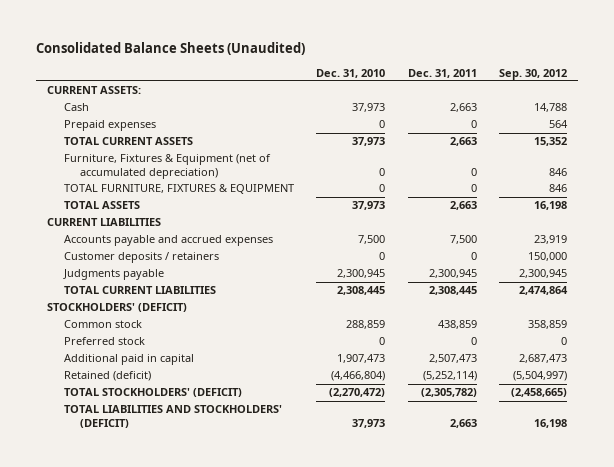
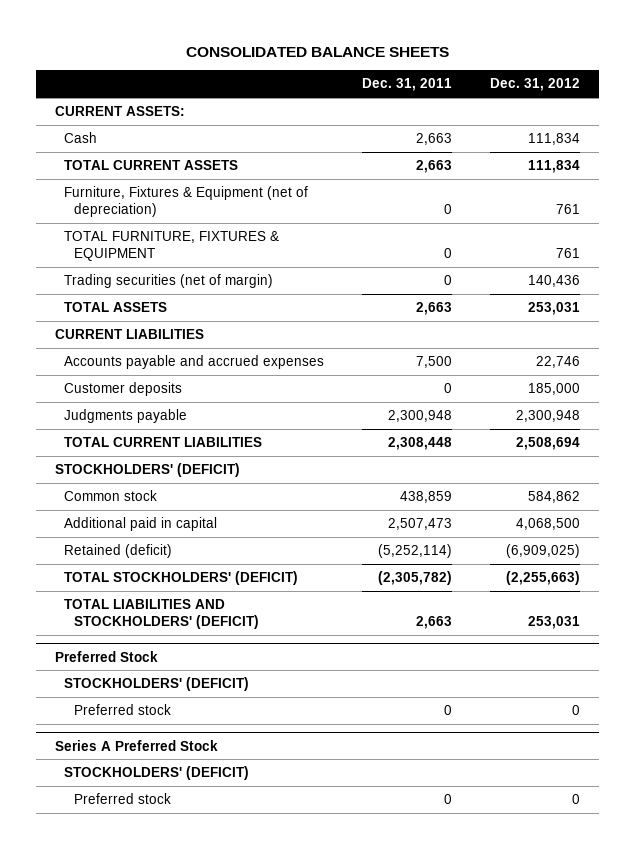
[35,42,305,56] Consolidated Balance Sheets (Unaudited) -> [185,46,449,57] CONSOLIDATED BALANCE SHEETS
[316,68,386,78] Dec. 31, 2010 -> none
[499,68,568,80] Sep. 30, 2012 -> none
none -> [490,78,581,92] Dec. 31, 2012
[63,120,156,132] Prepaid expenses -> none
[63,154,271,179] Furniture, Fixtures & Equipment (net of accumulated depreciation) -> [64,186,309,217] Furniture, Fixtures & Equipment (net of depreciation)
none -> [64,274,274,289] Trading securities (net of margin)
[63,252,219,264] Customer deposits / retainers -> [64,382,183,397] Customer deposits
[428,269,477,279] 2,300,945 -> [388,410,453,423] 2,300,948
[428,286,477,296] 2,308,445 -> [388,437,453,451] 2,308,448
[63,337,145,346] Preferred stock -> none
none -> [54,650,158,662] Preferred Stock
none -> [64,677,250,692] STOCKHOLDERS' (DEFICIT)
none -> [73,704,171,716] Preferred stock
none -> [54,739,218,751] Series A Preferred Stock
none -> [64,766,250,781] STOCKHOLDERS' (DEFICIT)
none -> [73,793,171,805] Preferred stock

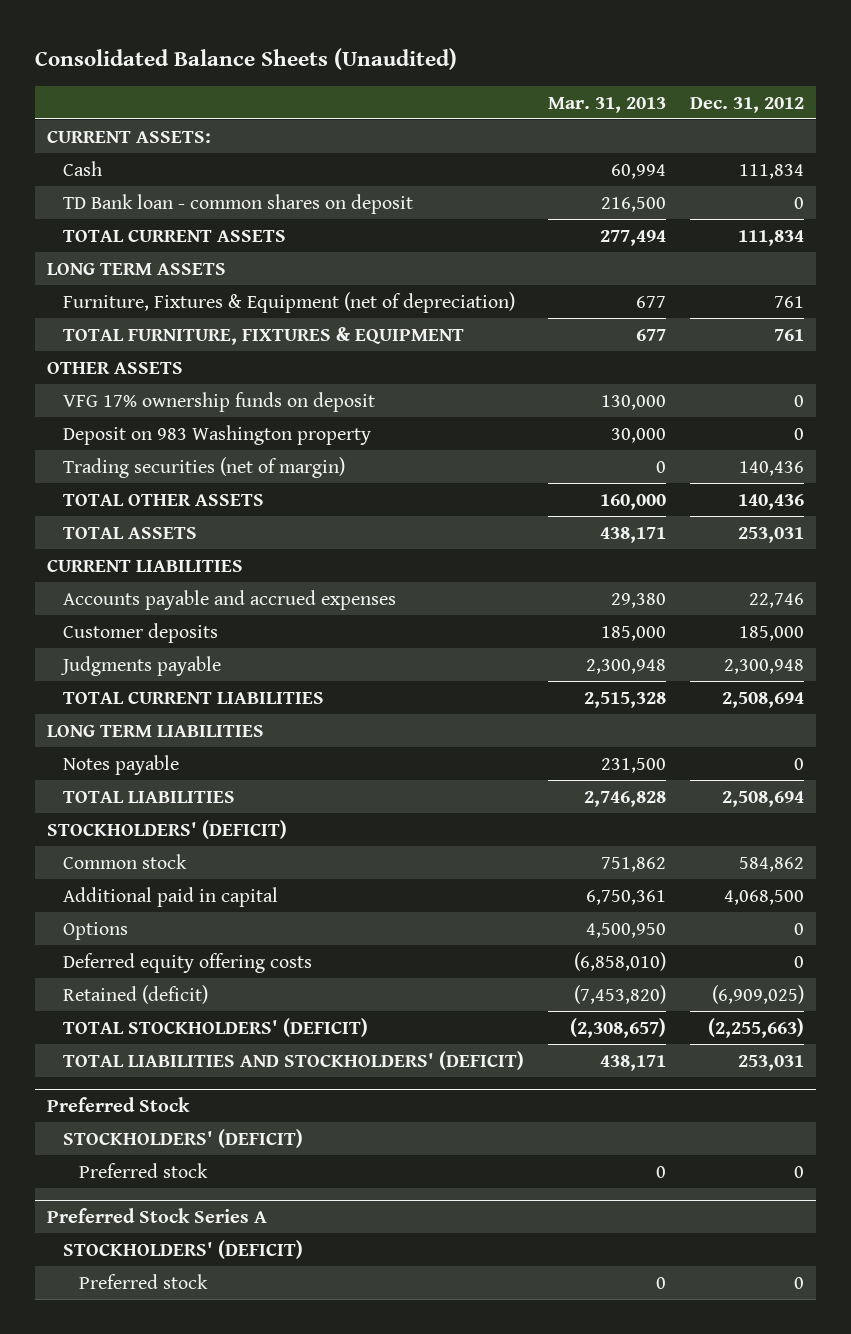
[185,46,449,57] CONSOLIDATED BALANCE SHEETS -> [34,48,457,71] Consolidated Balance Sheets (Unaudited)
[362,78,453,92] Dec. 31, 2011 -> none
none -> [548,96,667,113] Mar. 31, 2013
none -> [63,193,414,214] TD Bank loan - common shares on deposit
none -> [47,262,227,275] LONG TERM ASSETS
none -> [47,361,184,374] OTHER ASSETS
none -> [63,391,376,412] VFG 17% ownership funds on deposit
none -> [63,424,372,445] Deposit on 983 Washington property
none -> [63,493,265,506] TOTAL OTHER ASSETS
none -> [47,724,265,737] LONG TERM LIABILITIES
none -> [63,754,180,775] Notes payable
none -> [63,790,236,803] TOTAL LIABILITIES
none -> [63,921,129,940] Options
none -> [63,952,313,973] Deferred equity offering costs
[54,739,218,751] Series A Preferred Stock -> [47,1208,268,1224] Preferred Stock Series A

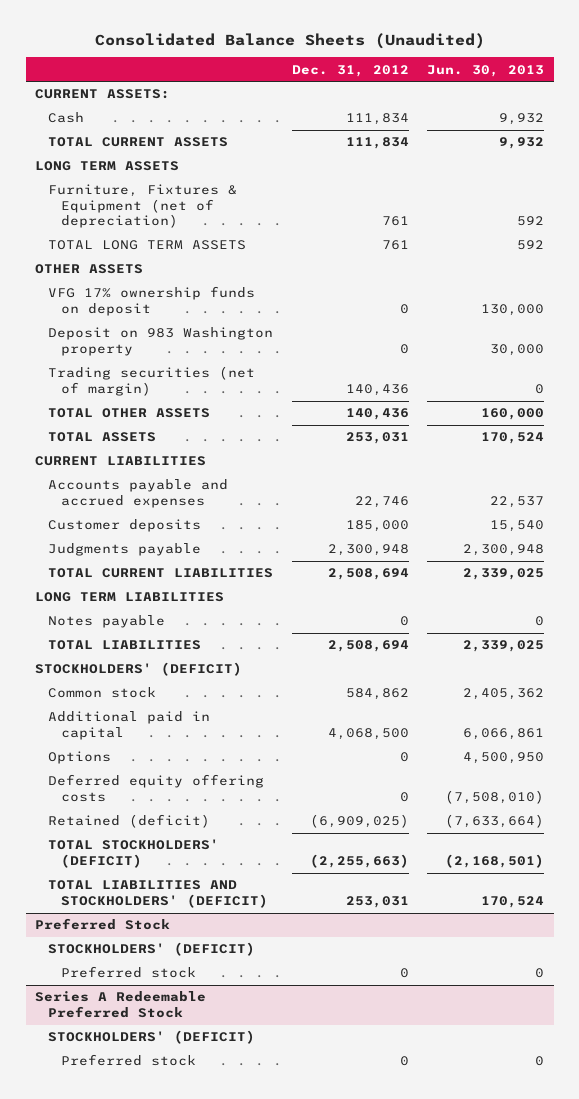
[548,96,667,113] Mar. 31, 2013 -> none
none -> [427,64,545,77] Jun. 30, 2013
[63,193,414,214] TD Bank loan - common shares on deposit -> none
[63,326,465,345] TOTAL FURNITURE, FIXTURES & EQUIPMENT -> [47,240,246,251] TOTAL LONG TERM ASSETS
[47,1208,268,1224] Preferred Stock Series A -> [35,991,207,1018] Series A Redeemable Preferred Stock

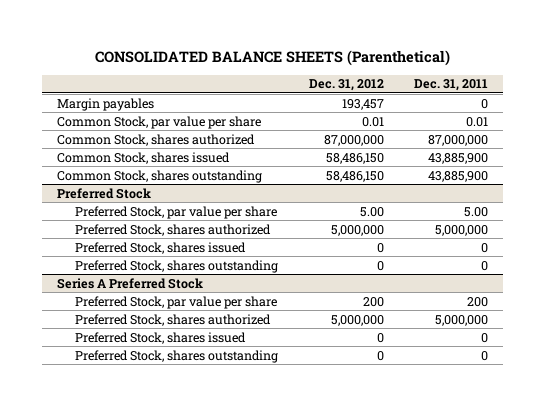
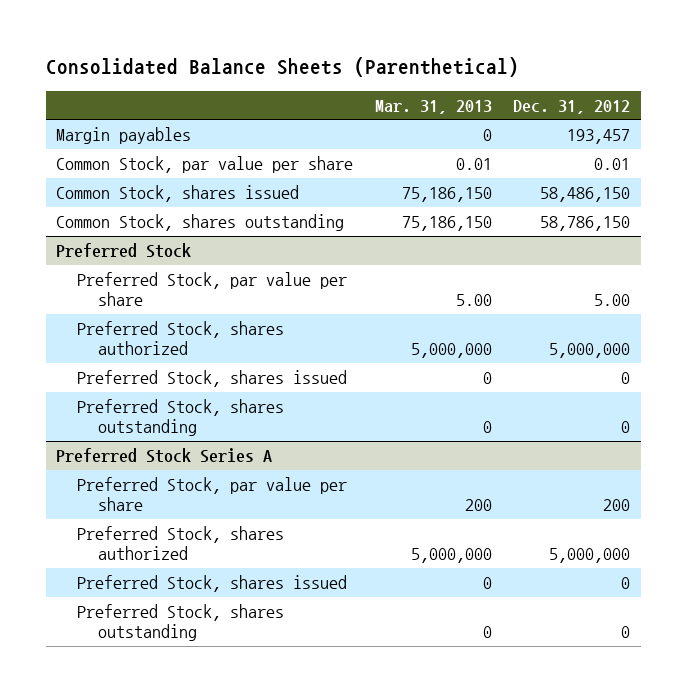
[94,50,450,67] CONSOLIDATED BALANCE SHEETS (Parenthetical) -> [45,56,519,77] Consolidated Balance Sheets (Parenthetical)
[414,79,489,92] Dec. 31, 2011 -> none
none -> [374,99,492,114] Mar. 31, 2013
[57,133,256,146] Common Stock, shares authorized -> none
[325,170,384,182] 58,486,150 -> [540,215,631,231] 58,786,150
[57,277,204,289] Series A Preferred Stock -> [56,447,273,463] Preferred Stock Series A

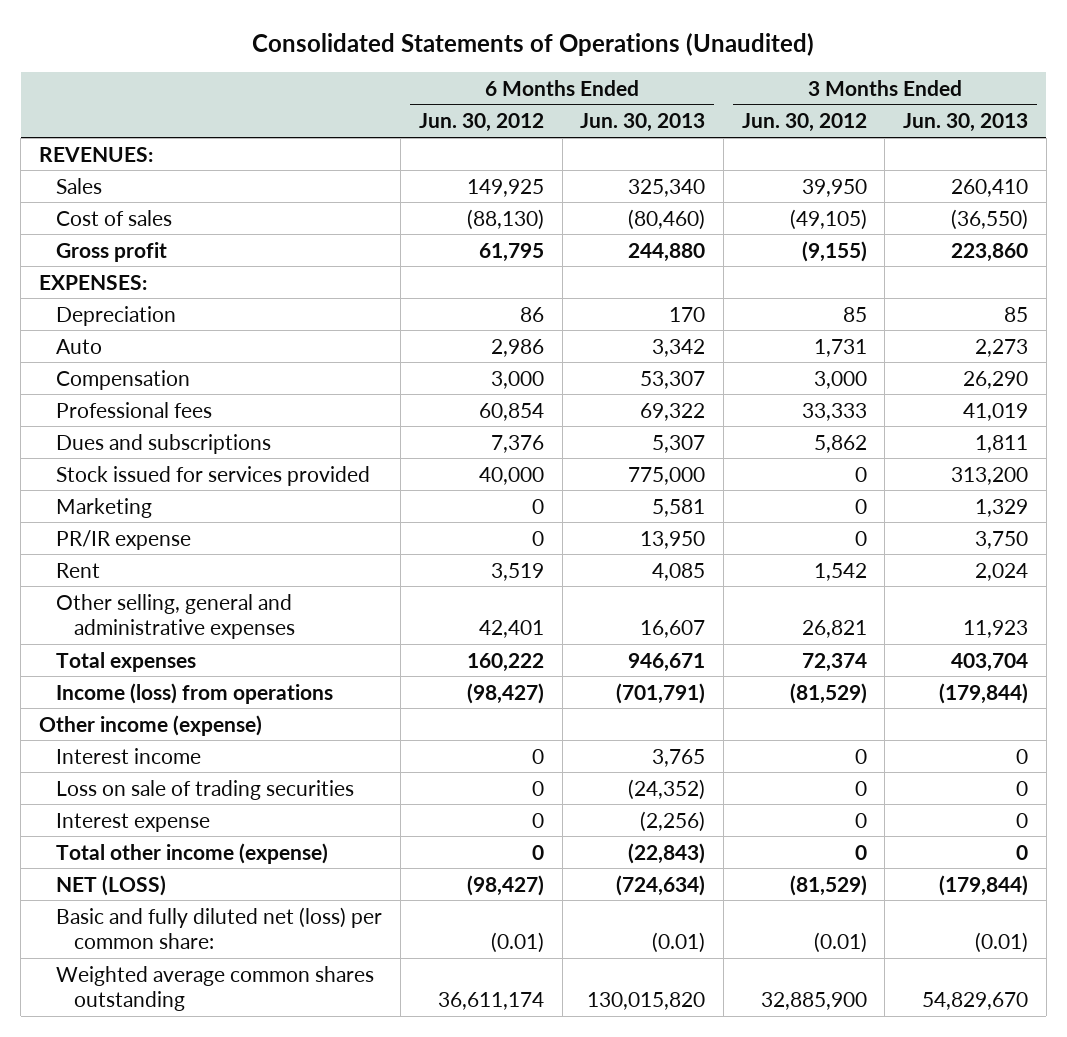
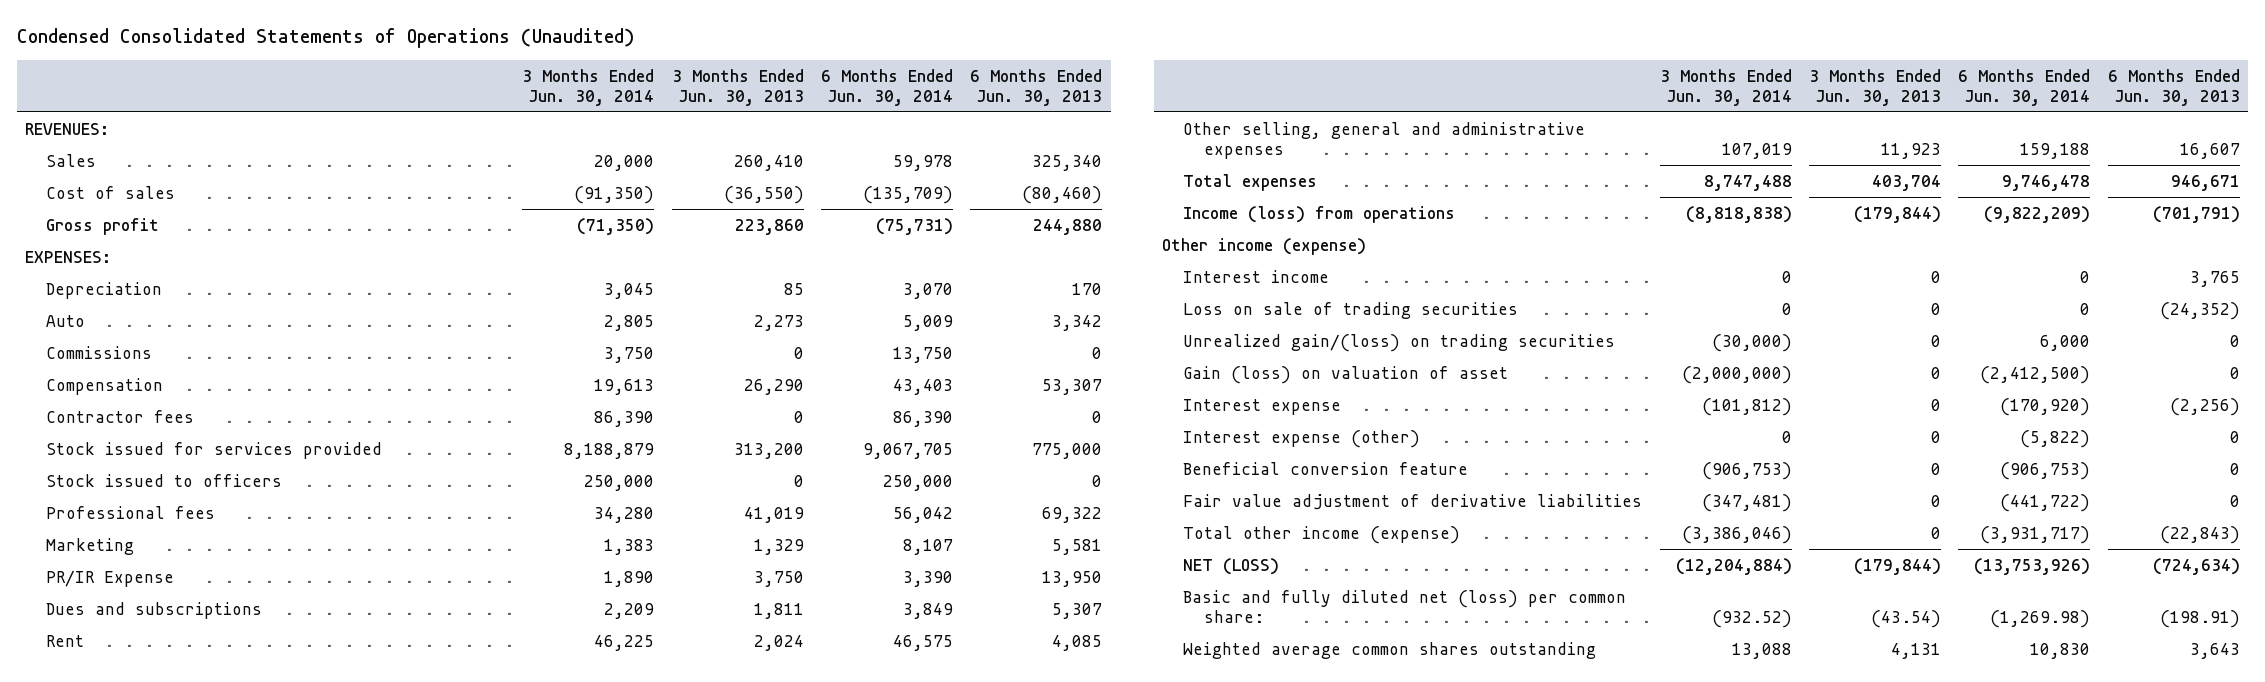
[252,33,815,57] Consolidated Statements of Operations (Unaudited) -> [16,28,635,49] Condensed Consolidated Statements of Operations (Unaudited)
[418,113,544,133] Jun. 30, 2012 -> none
[741,113,867,133] Jun. 30, 2012 -> none
none -> [522,69,655,107] 3 Months Ended Jun. 30, 2014
none -> [821,69,954,107] 6 Months Ended Jun. 30, 2014
none -> [46,345,153,359] Commissions
none -> [46,409,195,423] Contractor fees
none -> [46,473,283,487] Stock issued to officers
[56,401,213,418] Professional fees -> [46,505,216,519] Professional fees
[56,529,192,550] PR/IR expense -> [46,569,175,587] PR/IR Expense
[56,433,272,454] Dues and subscriptions -> [46,601,263,619] Dues and subscriptions
none -> [1183,333,1616,352] Unrealized gain/(loss) on trading securities
none -> [1183,365,1509,384] Gain (loss) on valuation of asset
none -> [1183,429,1421,448] Interest expense (other)
none -> [1183,461,1469,475] Beneficial conversion feature
none -> [1183,493,1643,510] Fair value adjustment of derivative liabilities
[652,932,706,954] (0.01) -> [2159,609,2240,628] (198.91)
[974,932,1028,954] (0.01) -> [1871,609,1942,628] (43.54)
[587,992,706,1011] 130,015,820 -> [2189,642,2240,659] 3,643
[921,992,1028,1011] 54,829,670 -> [1891,642,1942,659] 4,131

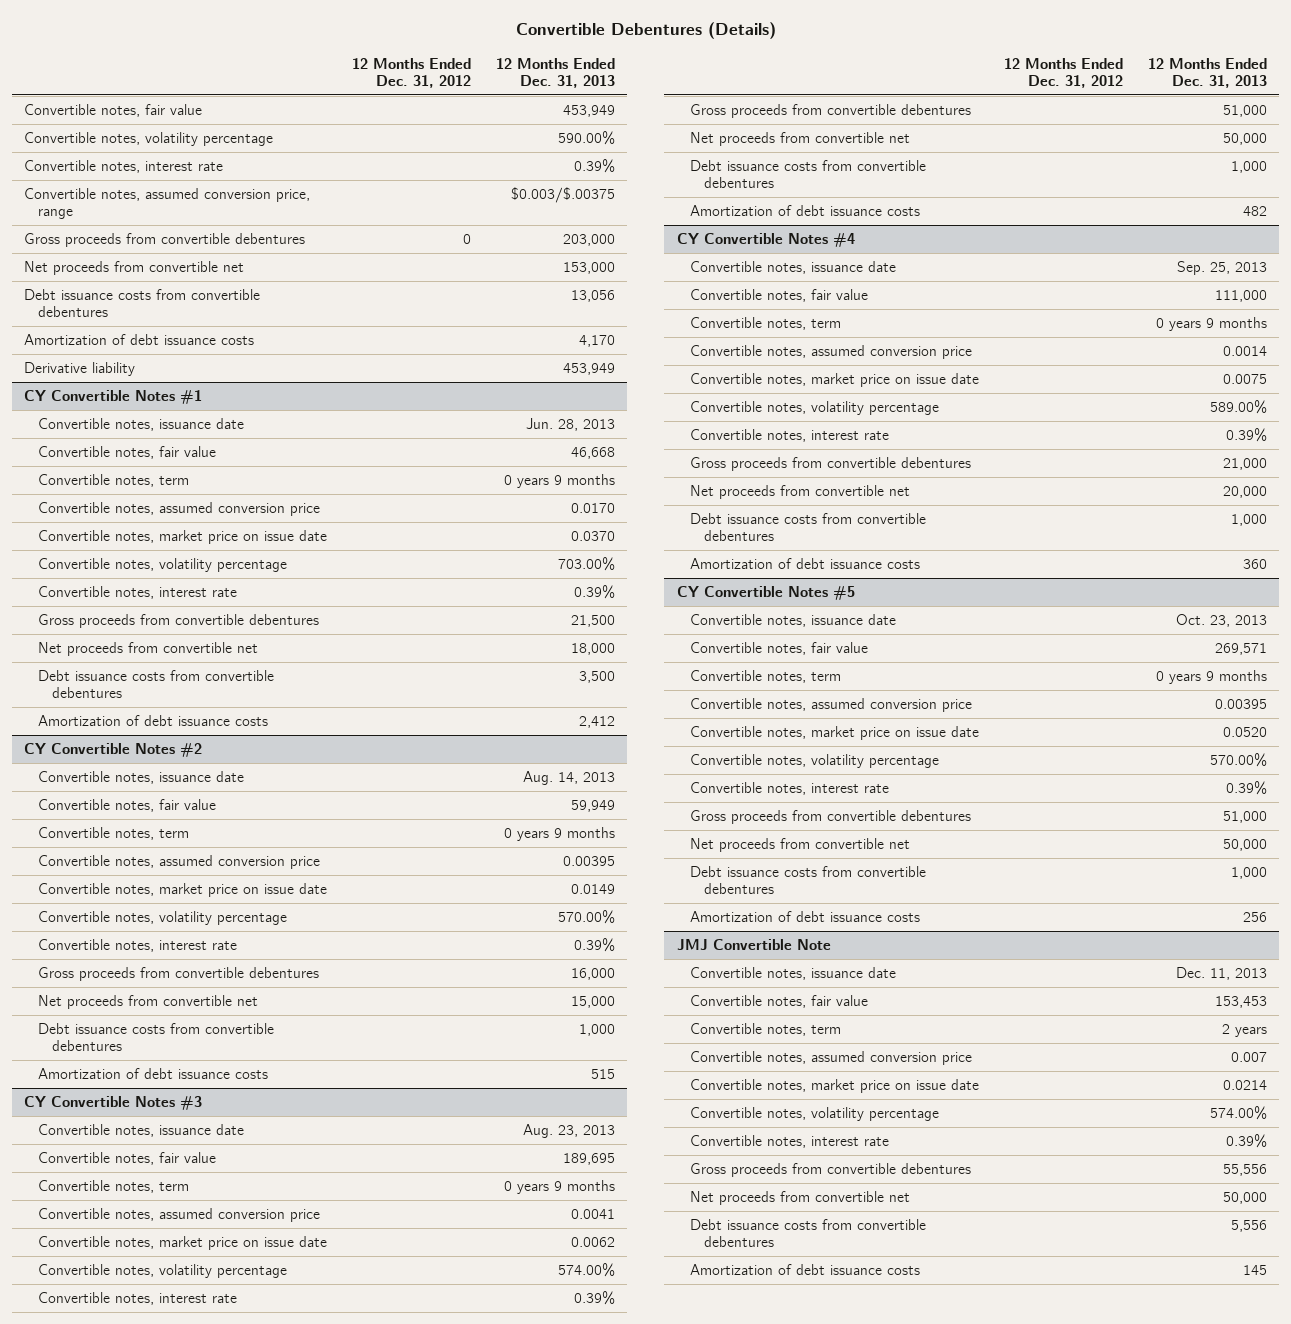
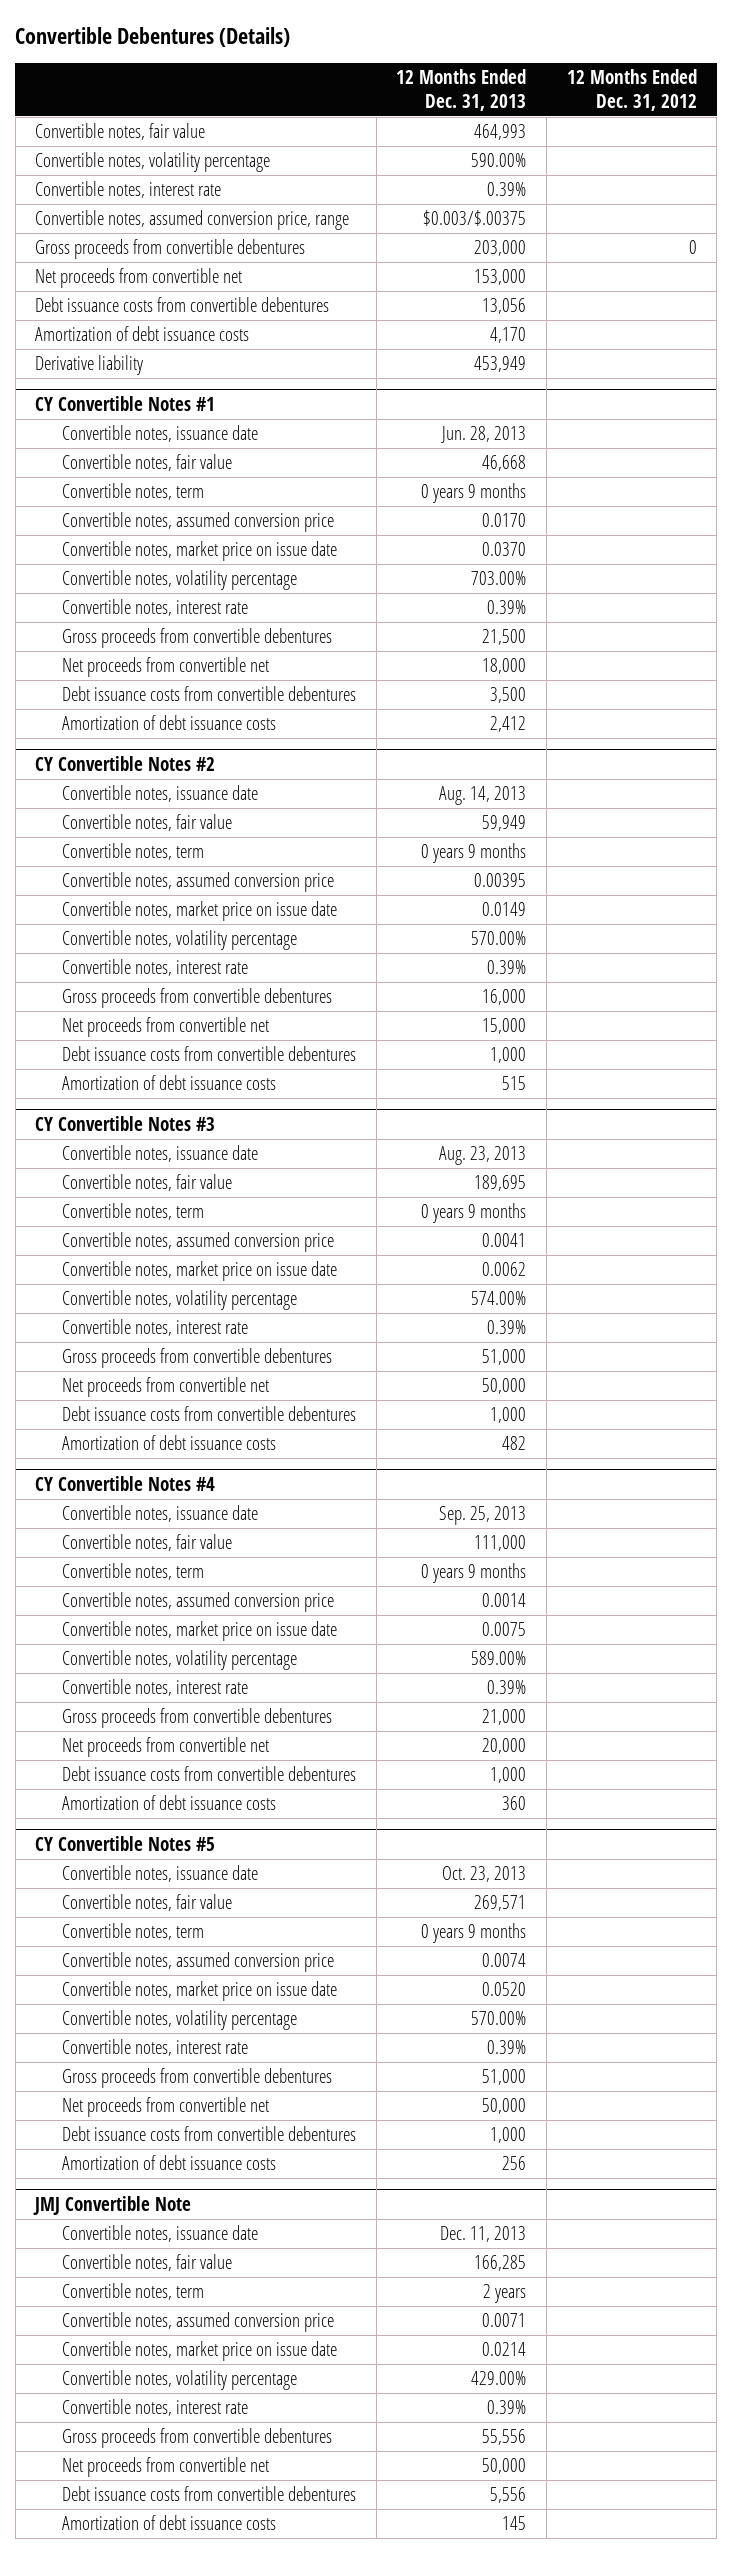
[562,105,615,118] 453,949 -> [474,124,527,141] 464,993
[1215,699,1268,710] 0.00395 -> [482,1953,527,1968] 0.0074
[1215,996,1268,1009] 153,453 -> [474,2255,527,2272] 166,285
[1231,1052,1268,1063] 0.007 -> [482,2313,527,2328] 0.0071
[1210,1106,1268,1121] 574.00% -> [471,2371,527,2386] 429.00%

